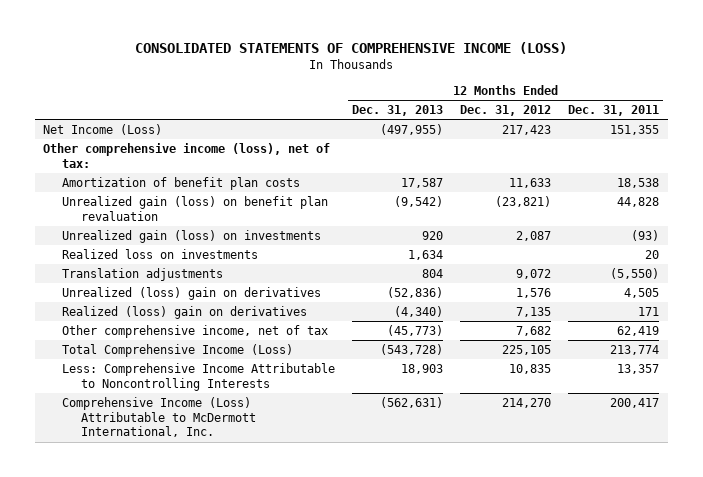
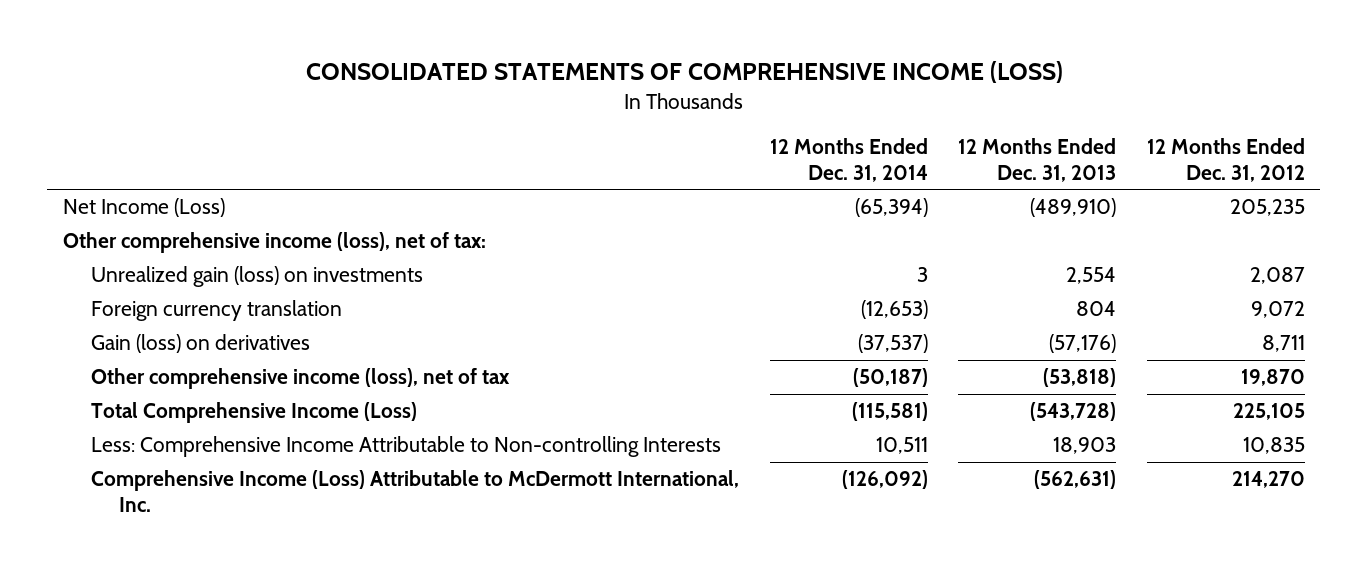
[568,105,660,117] Dec. 31, 2011 -> none
none -> [769,138,928,182] 12 Months Ended Dec. 31, 2014
[380,123,444,135] (497,955) -> [1030,198,1117,218] (489,910)
[502,124,552,135] 217,423 -> [1230,199,1306,217] 205,235
[62,176,301,190] Amortization of benefit plan costs -> none
[62,195,329,221] Unrealized gain (loss) on benefit plan revaluation -> none
[62,248,259,259] Realized loss on investments -> none
[62,305,308,319] Realized (loss) gain on derivatives -> none
[422,230,444,240] 920 -> [1066,267,1117,285] 2,554
[62,267,224,281] Translation adjustments -> [91,300,343,322] Foreign currency translation
[62,286,322,300] Unrealized (loss) gain on derivatives -> [91,334,311,354] Gain (loss) on derivatives
[387,286,444,298] (52,836) -> [1049,334,1117,354] (57,176)
[516,287,552,298] 1,576 -> [1262,335,1306,353] 8,711
[62,324,329,338] Other comprehensive income, net of tax -> [91,368,511,390] Other comprehensive income (loss), net of tax
[387,324,444,336] (45,773) -> [1043,368,1117,388] (53,818)
[516,325,552,336] 7,682 -> [1241,369,1306,387] 19,870
[62,362,336,391] Less: Comprehensive Income Attributable to Noncontrolling Interests -> [91,436,722,458] Less: Comprehensive Income Attributable to Non-controlling Interests

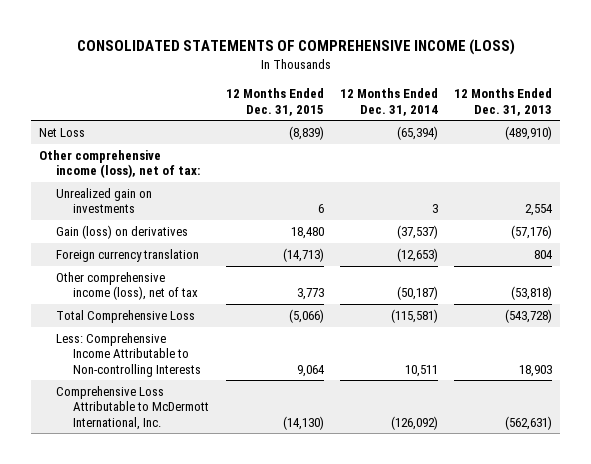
[1147,138,1306,182] 12 Months Ended Dec. 31, 2012 -> none
none -> [225,88,324,116] 12 Months Ended Dec. 31, 2015
[62,198,225,218] Net Income (Loss) -> [38,128,85,138] Net Loss
[91,266,424,288] Unrealized gain (loss) on investments -> [56,188,153,214] Unrealized gain on investments
[91,300,343,322] Foreign currency translation -> [56,249,200,263] Foreign currency translation
[91,402,418,424] Total Comprehensive Income (Loss) -> [56,310,196,324] Total Comprehensive Loss
[91,470,740,512] Comprehensive Income (Loss) Attributable to McDermott International, Inc. -> [56,386,210,430] Comprehensive Loss Attributable to McDermott International, Inc.

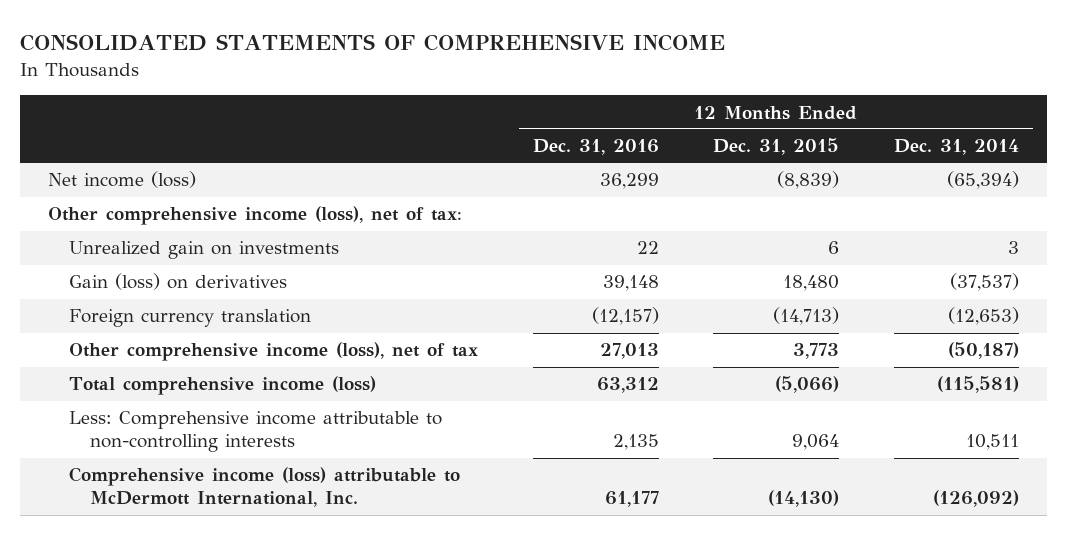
[76,39,515,56] CONSOLIDATED STATEMENTS OF COMPREHENSIVE INCOME (LOSS) -> [20,34,726,52] CONSOLIDATED STATEMENTS OF COMPREHENSIVE INCOME
[454,88,553,116] 12 Months Ended Dec. 31, 2013 -> none
none -> [532,139,659,156] Dec. 31, 2016
[38,128,85,138] Net Loss -> [47,171,196,189] Net income (loss)
[56,310,196,324] Total Comprehensive Loss -> [68,376,376,396] Total comprehensive income (loss)
[56,333,202,377] Less: Comprehensive Income Attributable to Non-controlling Interests -> [68,411,442,453] Less: Comprehensive income attributable to non-controlling interests
[56,386,210,430] Comprehensive Loss Attributable to McDermott International, Inc. -> [68,467,460,508] Comprehensive income (loss) attributable to McDermott International, Inc.

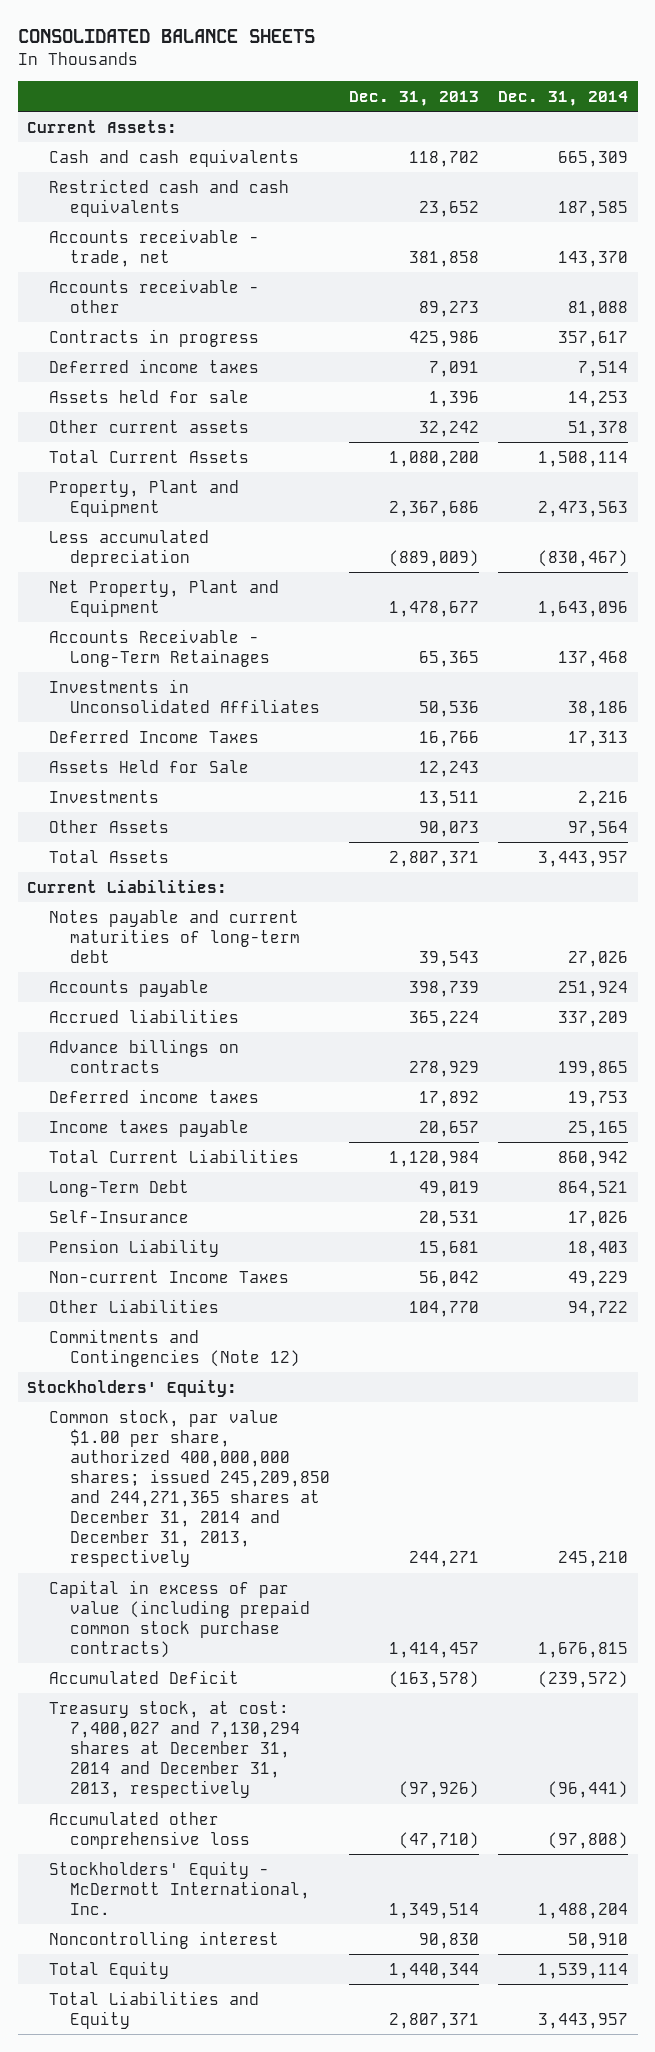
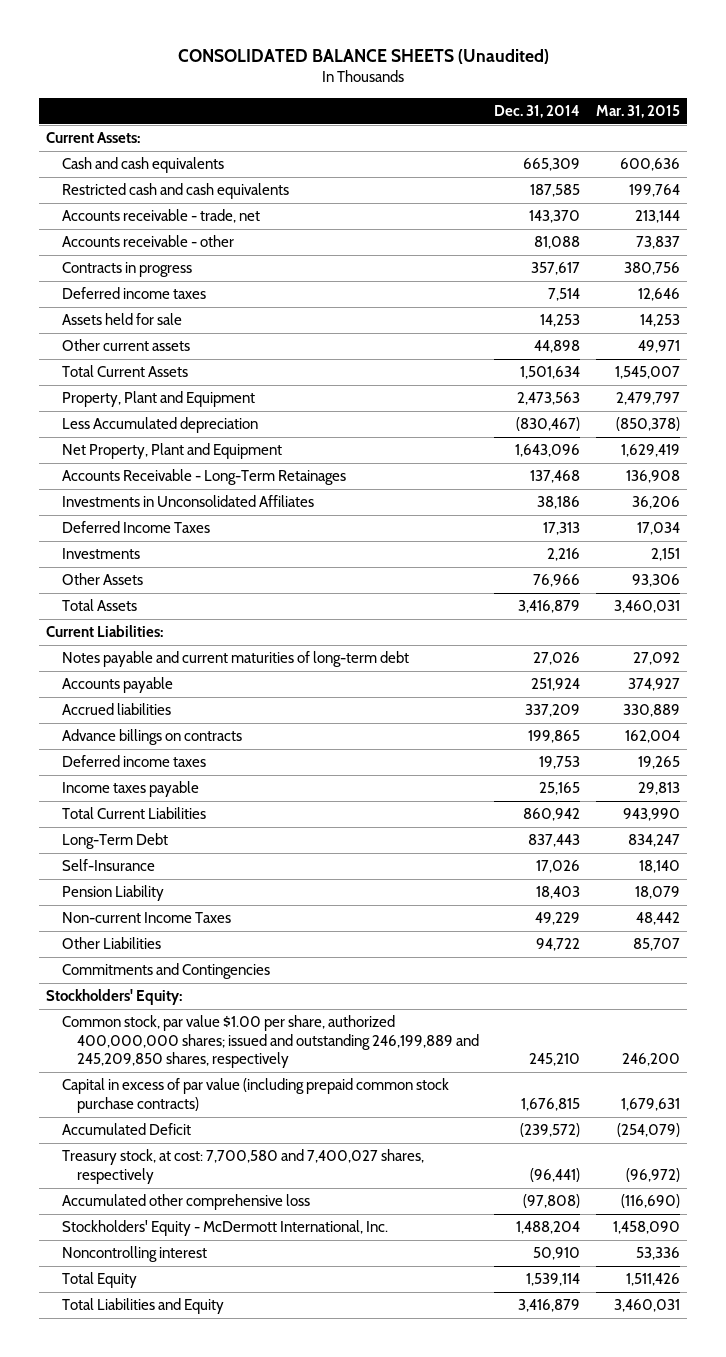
[17,28,315,43] CONSOLIDATED BALANCE SHEETS -> [177,48,549,64] CONSOLIDATED BALANCE SHEETS (Unaudited)
[349,90,480,106] Dec. 31, 2013 -> none
none -> [595,104,680,118] Mar. 31, 2015
[568,420,629,437] 51,378 -> [534,340,581,354] 44,898
[538,450,629,467] 1,508,114 -> [520,366,581,380] 1,501,634
[48,529,209,567] Less accumulated depreciation -> [61,417,258,434] Less Accumulated depreciation
[48,759,249,773] Assets Held for Sale -> none
[568,820,629,837] 97,564 -> [533,574,581,588] 76,966
[538,850,629,867] 3,443,957 -> [518,600,581,614] 3,416,879
[558,1180,629,1197] 864,521 -> [528,834,581,848] 837,443
[48,1328,300,1367] Commitments and Contingencies (Note 12) -> [61,963,270,980] Commitments and Contingencies
[48,1409,330,1568] Common stock, par value $1.00 per share, authorized 400,000,000 shares; issued 245,209,850 and 244,271,365 shares at December 31, 2014 and December 31, 2013, respectively -> [61,1015,480,1069] Common stock, par value $1.00 per share, authorized 400,000,000 shares; issued and outstanding 246,199,889 and 245,209,850 shares, respectively
[48,1700,300,1799] Treasury stock, at cost: 7,400,027 and 7,130,294 shares at December 31, 2014 and December 31, 2013, respectively -> [61,1149,424,1184] Treasury stock, at cost: 7,700,580 and 7,400,027 shares, respectively
[538,2012,629,2029] 3,443,957 -> [518,1299,581,1313] 3,416,879

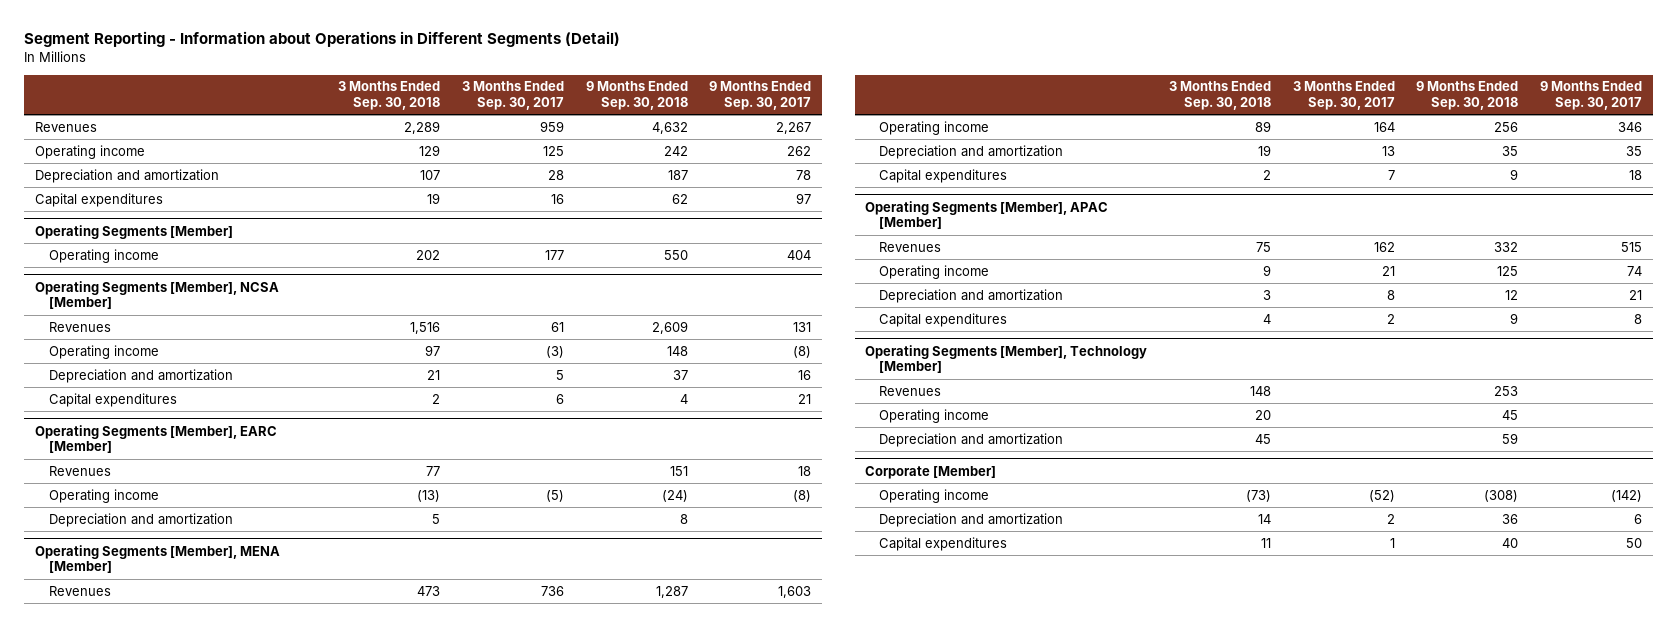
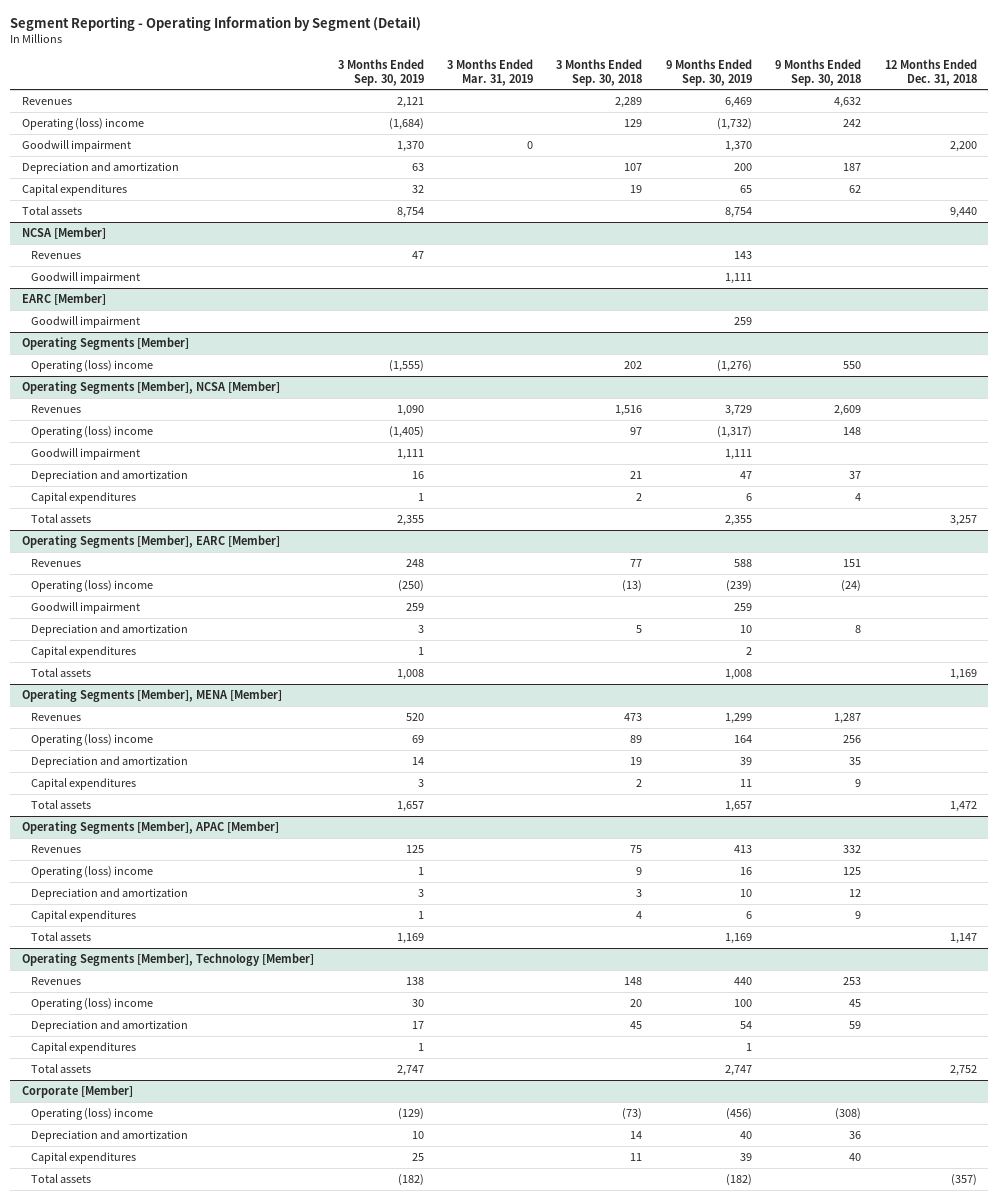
[24,31,621,48] Segment Reporting - Information about Operations in Different Segments (Detail) -> [10,15,422,31] Segment Reporting - Operating Information by Segment (Detail)
[462,81,565,111] 3 Months Ended Sep. 30, 2017 -> none
[709,81,812,111] 9 Months Ended Sep. 30, 2017 -> none
none -> [337,59,424,86] 3 Months Ended Sep. 30, 2019
none -> [446,59,533,86] 3 Months Ended Mar. 31, 2019
none -> [665,59,752,86] 9 Months Ended Sep. 30, 2019
none -> [884,59,977,86] 12 Months Ended Dec. 31, 2018
[34,144,145,159] Operating income -> [22,117,145,130] Operating (loss) income
none -> [22,139,132,152] Goodwill impairment
none -> [22,205,83,215] Total assets
none -> [22,226,107,239] NCSA [Member]
none -> [31,250,82,259] Revenues
none -> [31,271,141,284] Goodwill impairment
none -> [22,292,107,305] EARC [Member]
none -> [31,315,141,328] Goodwill impairment
[48,248,159,263] Operating income -> [31,359,154,372] Operating (loss) income
[48,344,159,359] Operating income -> [31,425,154,438] Operating (loss) income
none -> [31,447,141,460] Goodwill impairment
none -> [31,513,92,523] Total assets
[48,488,159,503] Operating income -> [31,579,154,592] Operating (loss) income
none -> [31,601,141,614] Goodwill impairment
none -> [31,645,137,658] Capital expenditures
none -> [31,667,92,677] Total assets
[879,120,990,135] Operating income -> [31,733,154,746] Operating (loss) income
none -> [31,799,92,809] Total assets
[879,264,990,279] Operating income -> [31,865,154,878] Operating (loss) income
none -> [31,931,92,941] Total assets
[879,408,990,423] Operating income -> [31,997,154,1010] Operating (loss) income
none -> [31,1041,137,1054] Capital expenditures
none -> [31,1063,92,1073] Total assets
[879,488,990,503] Operating income -> [31,1107,154,1120] Operating (loss) income
none -> [31,1173,92,1183] Total assets

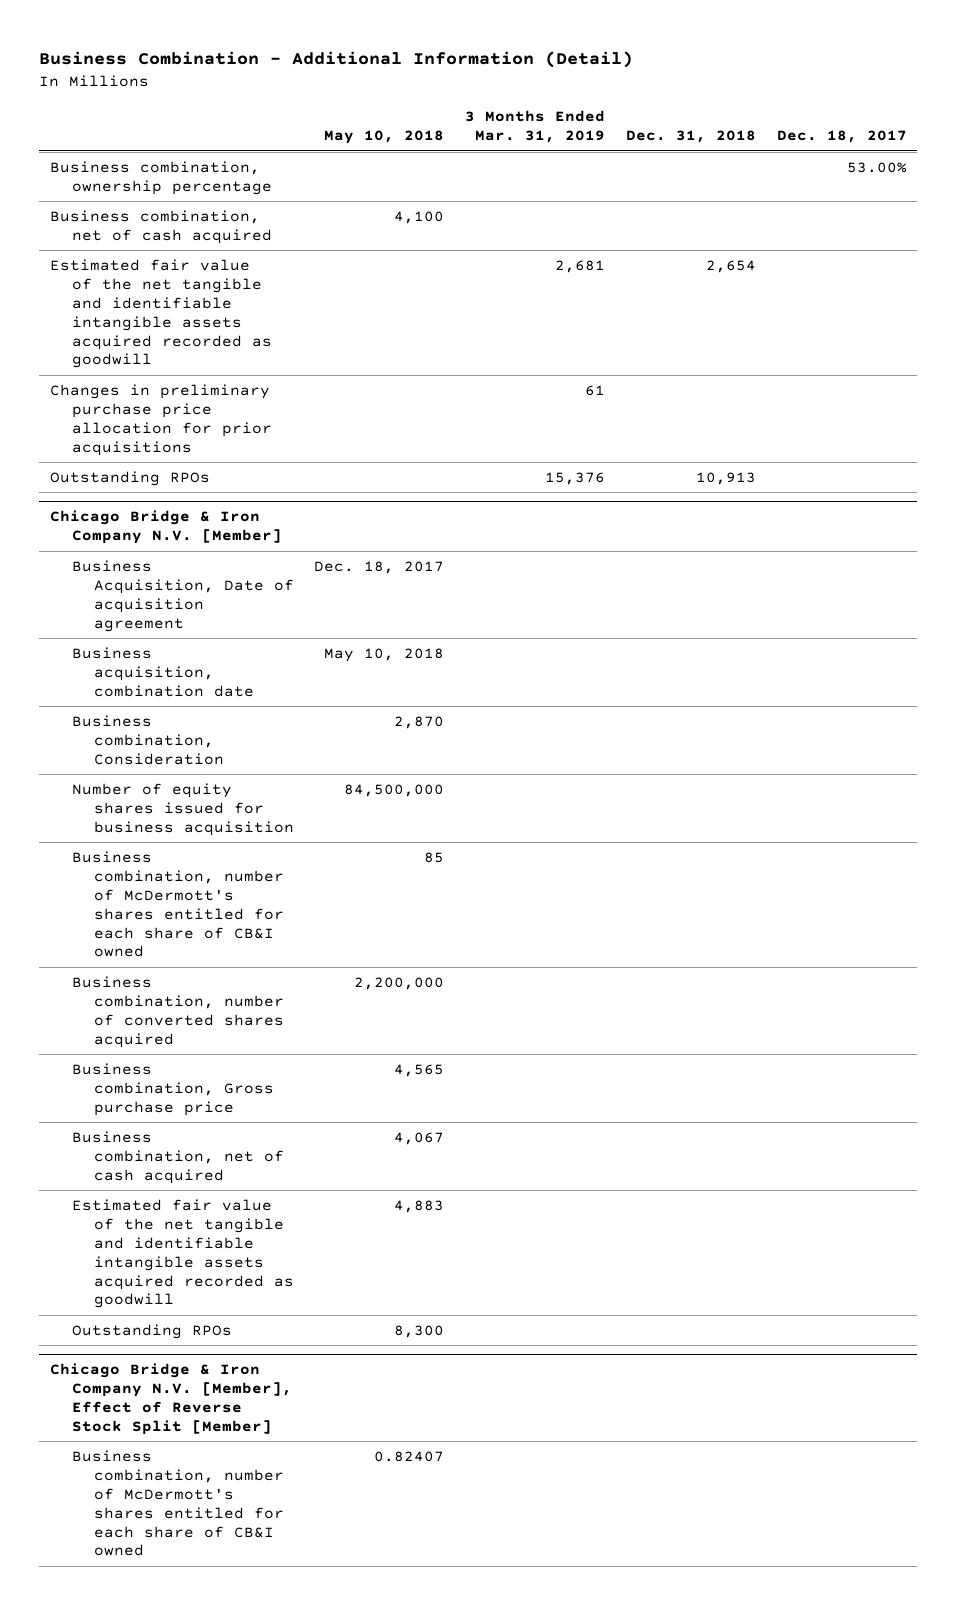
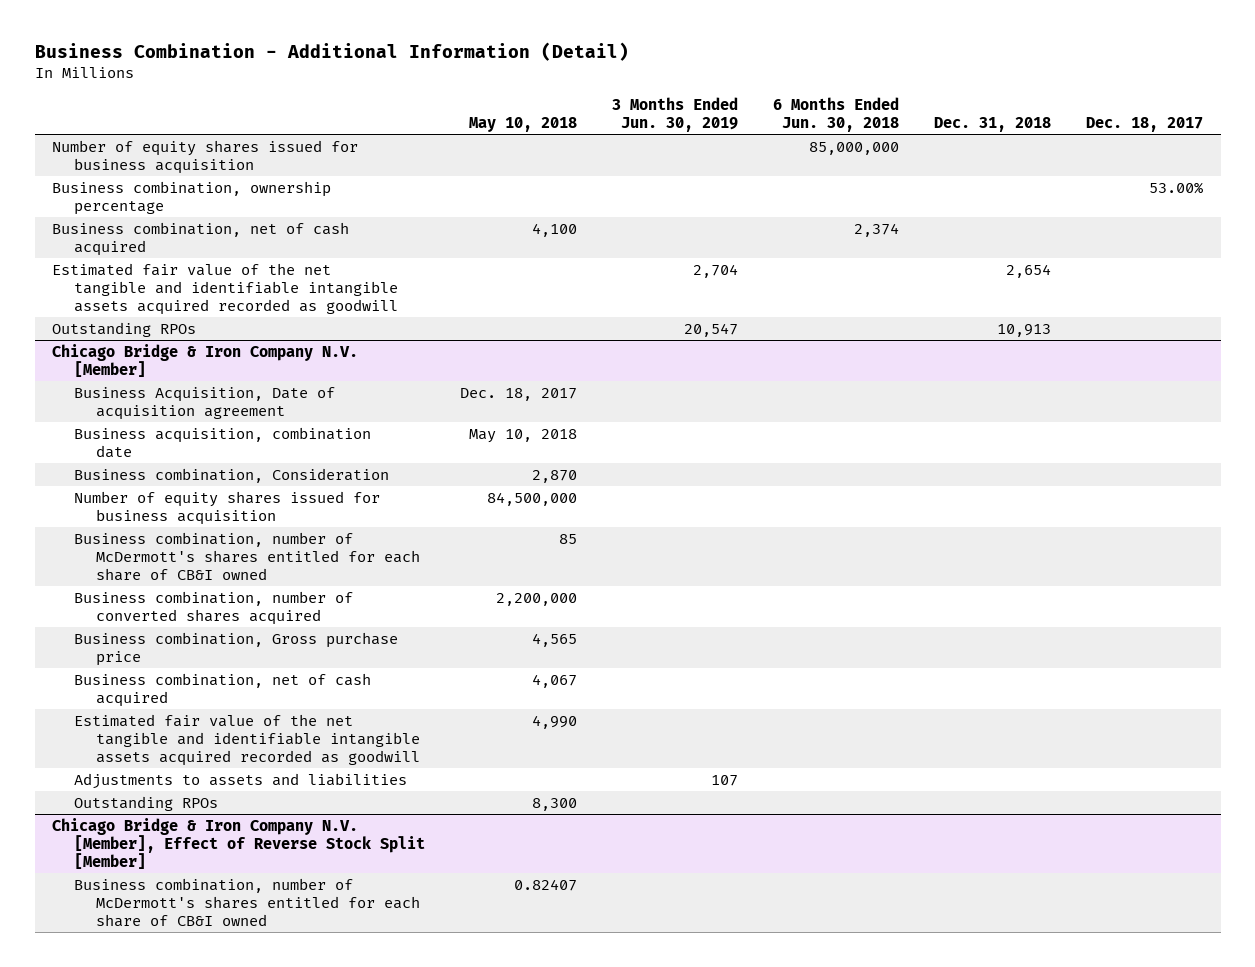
[465,110,606,144] 3 Months Ended Mar. 31, 2019 -> none
none -> [612,97,739,133] 3 Months Ended Jun. 30, 2019
none -> [773,97,900,133] 6 Months Ended Jun. 30, 2018
none -> [52,139,359,174] Number of equity shares issued for business acquisition
[49,383,272,456] Changes in preliminary purchase price allocation for prior acquisitions -> none
[394,1199,445,1213] 4,883 -> [532,714,578,729] 4,990
none -> [74,772,408,789] Adjustments to assets and liabilities

